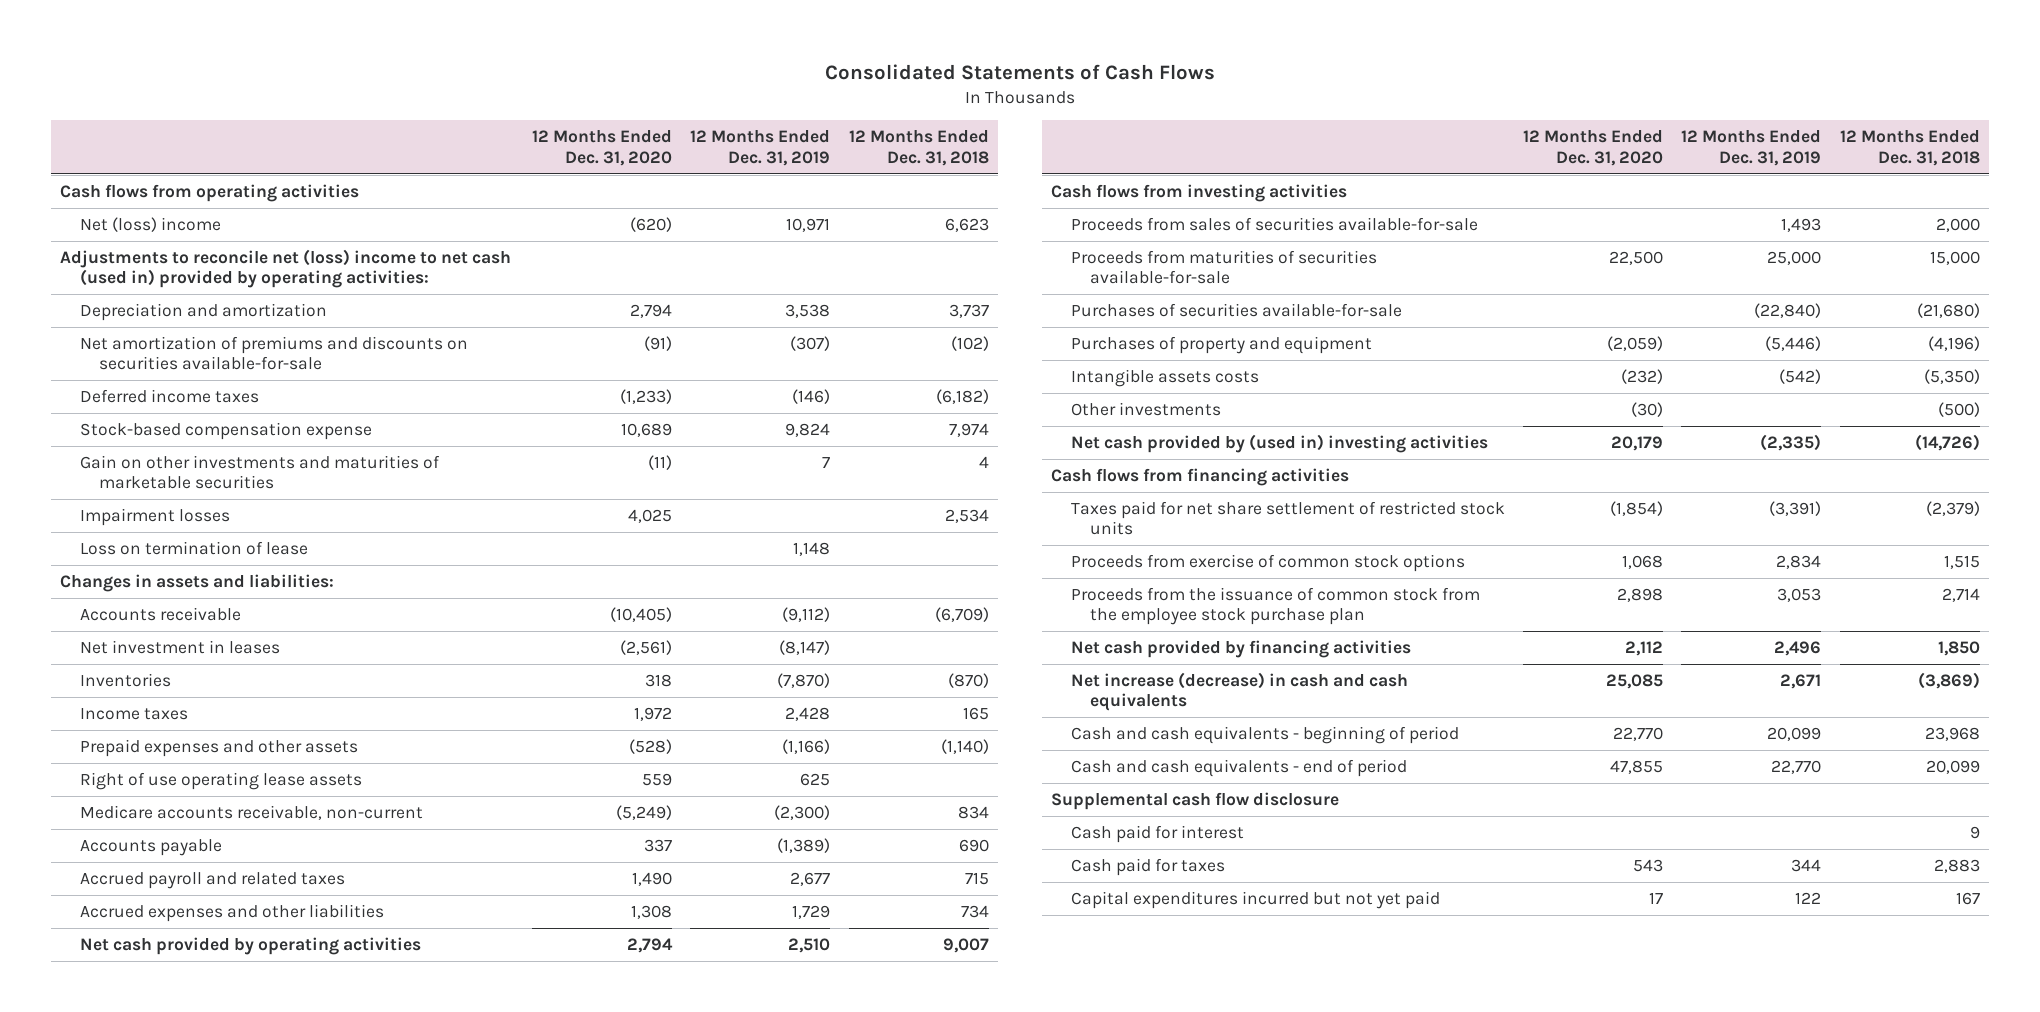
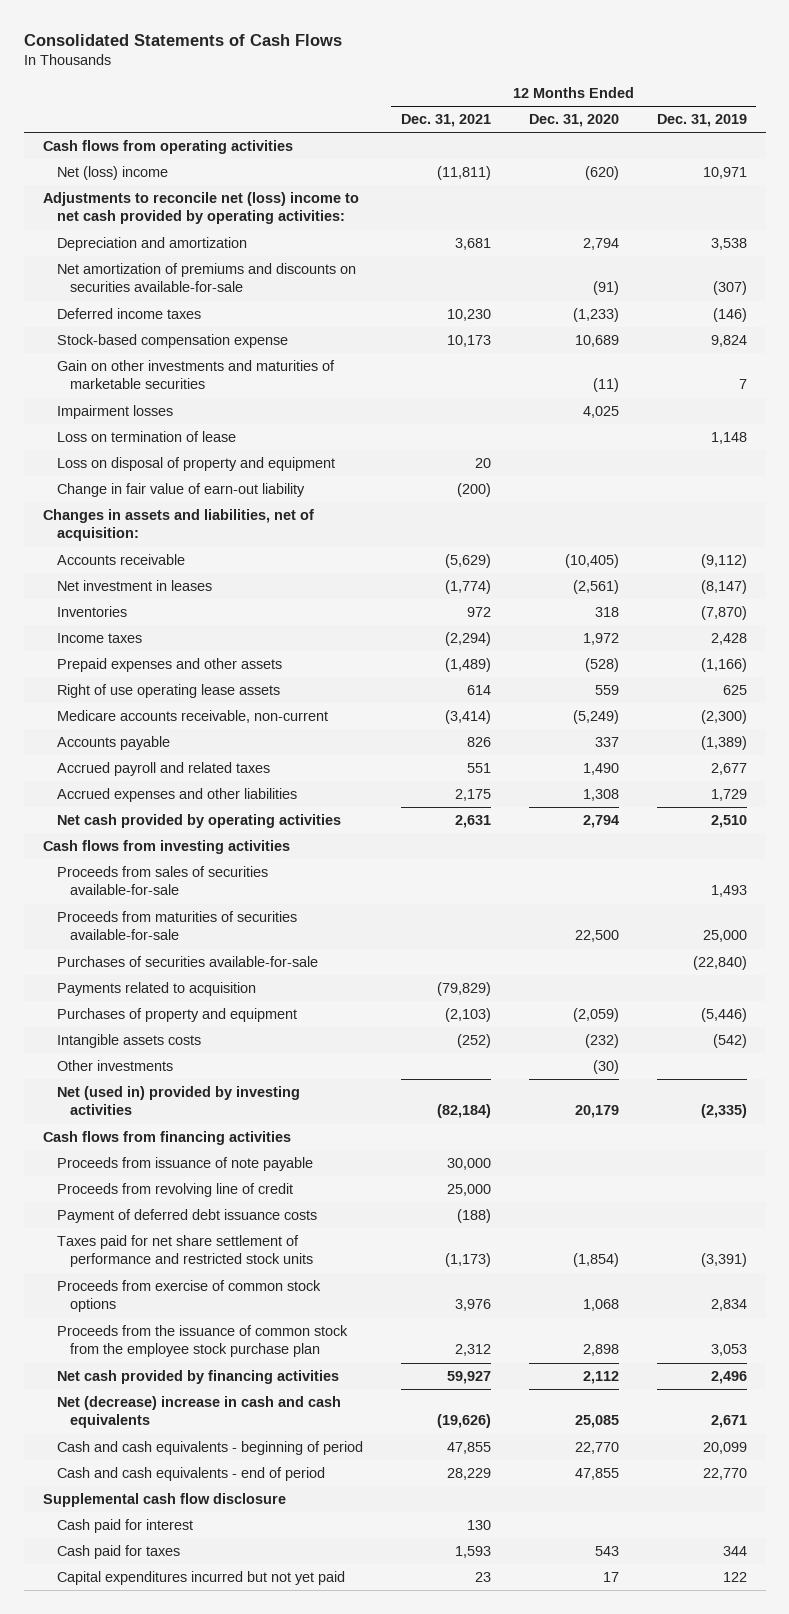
[848,130,989,166] 12 Months Ended Dec. 31, 2018 -> none
none -> [400,114,491,128] Dec. 31, 2021
[60,248,512,289] Adjustments to reconcile net (loss) income to net cash (used in) provided by operating activities: -> [42,192,359,225] Adjustments to reconcile net (loss) income to net cash provided by operating activities:
none -> [56,457,335,472] Loss on disposal of property and equipment
none -> [56,483,305,498] Change in fair value of earn-out liability
[60,573,335,592] Changes in assets and liabilities: -> [42,509,314,542] Changes in assets and liabilities, net of acquisition:
none -> [56,982,256,997] Payments related to acquisition
[1070,433,1488,453] Net cash provided by (used in) investing activities -> [56,1086,300,1116] Net (used in) provided by investing activities
none -> [56,1157,313,1172] Proceeds from issuance of note payable
none -> [56,1183,293,1198] Proceeds from revolving line of credit
none -> [56,1209,317,1224] Payment of deferred debt issuance costs
[1070,500,1505,536] Taxes paid for net share settlement of restricted stock units -> [56,1235,314,1268] Taxes paid for net share settlement of performance and restricted stock units
[1070,671,1408,712] Net increase (decrease) in cash and cash equivalents -> [56,1396,341,1429] Net (decrease) increase in cash and cash equivalents

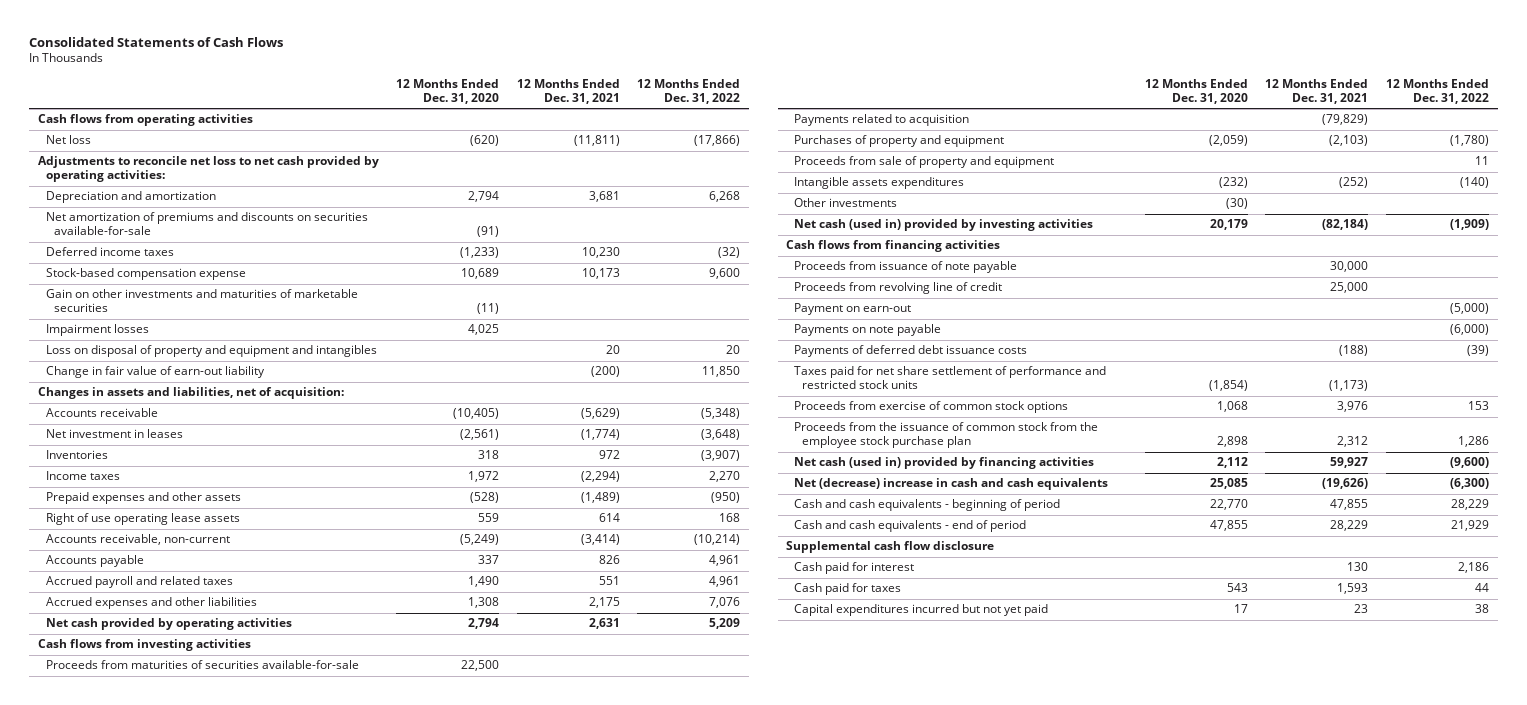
[656,114,747,128] Dec. 31, 2019 -> none
none -> [637,78,741,104] 12 Months Ended Dec. 31, 2022
[56,166,168,181] Net (loss) income -> [45,135,91,145] Net loss
[42,192,359,225] Adjustments to reconcile net (loss) income to net cash provided by operating activities: -> [37,156,379,183] Adjustments to reconcile net loss to net cash provided by operating activities:
[56,431,236,443] Loss on termination of lease -> none
[56,457,335,472] Loss on disposal of property and equipment -> [45,345,377,358] Loss on disposal of property and equipment and intangibles
[56,710,328,724] Medicare accounts receivable, non-current -> [45,534,230,546] Accounts receivable, non-current
[56,866,268,896] Proceeds from sales of securities available-for-sale -> none
[56,956,318,968] Purchases of securities available-for-sale -> none
none -> [794,156,1055,169] Proceeds from sale of property and equipment
[56,1034,201,1049] Intangible assets costs -> [794,177,965,190] Intangible assets expenditures
[56,1086,300,1116] Net (used in) provided by investing activities -> [794,219,1094,232] Net cash (used in) provided by investing activities
none -> [794,303,912,316] Payment on earn-out
none -> [794,324,942,337] Payments on note payable
[56,1209,317,1224] Payment of deferred debt issuance costs -> [794,345,1028,358] Payments of deferred debt issuance costs
[56,1370,339,1385] Net cash provided by financing activities -> [794,457,1095,470] Net cash (used in) provided by financing activities

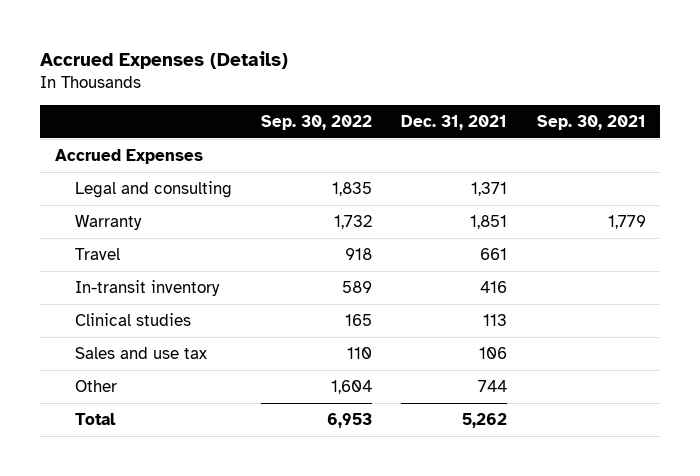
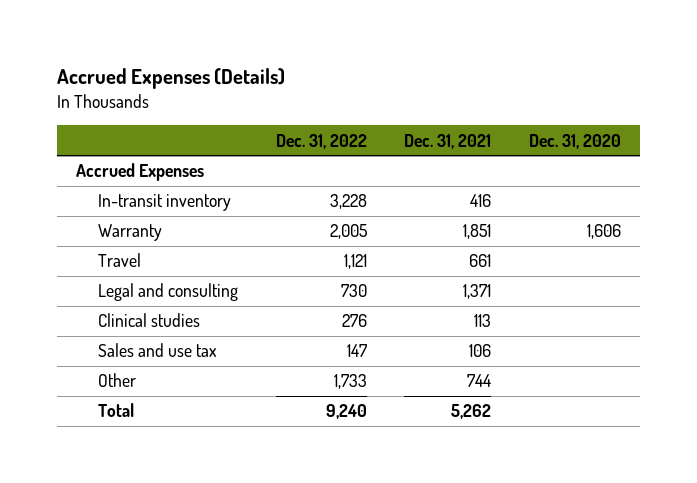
[261,114,373,130] Sep. 30, 2022 -> none
[536,114,646,130] Sep. 30, 2021 -> none
none -> [275,133,367,149] Dec. 31, 2022
none -> [529,133,622,149] Dec. 31, 2020
[75,279,221,296] In-transit inventory -> [98,194,232,212] In-transit inventory
[75,180,233,198] Legal and consulting -> [98,283,239,302] Legal and consulting

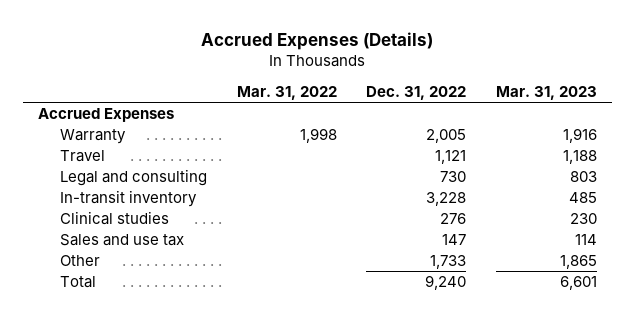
[404,133,492,149] Dec. 31, 2021 -> none
[529,133,622,149] Dec. 31, 2020 -> none
none -> [236,86,337,101] Mar. 31, 2022
none -> [496,86,598,101] Mar. 31, 2023
[98,194,232,212] In-transit inventory -> [60,190,198,208] In-transit inventory

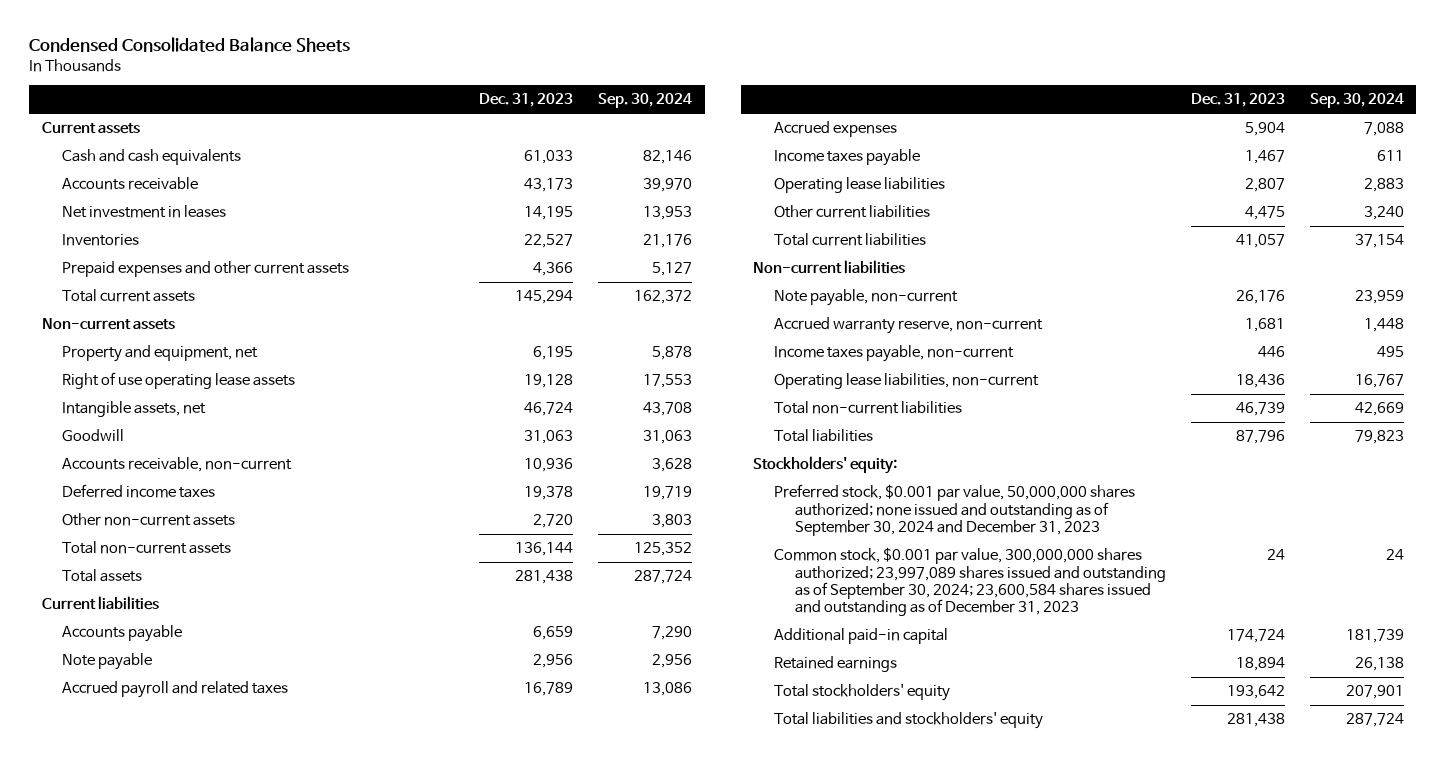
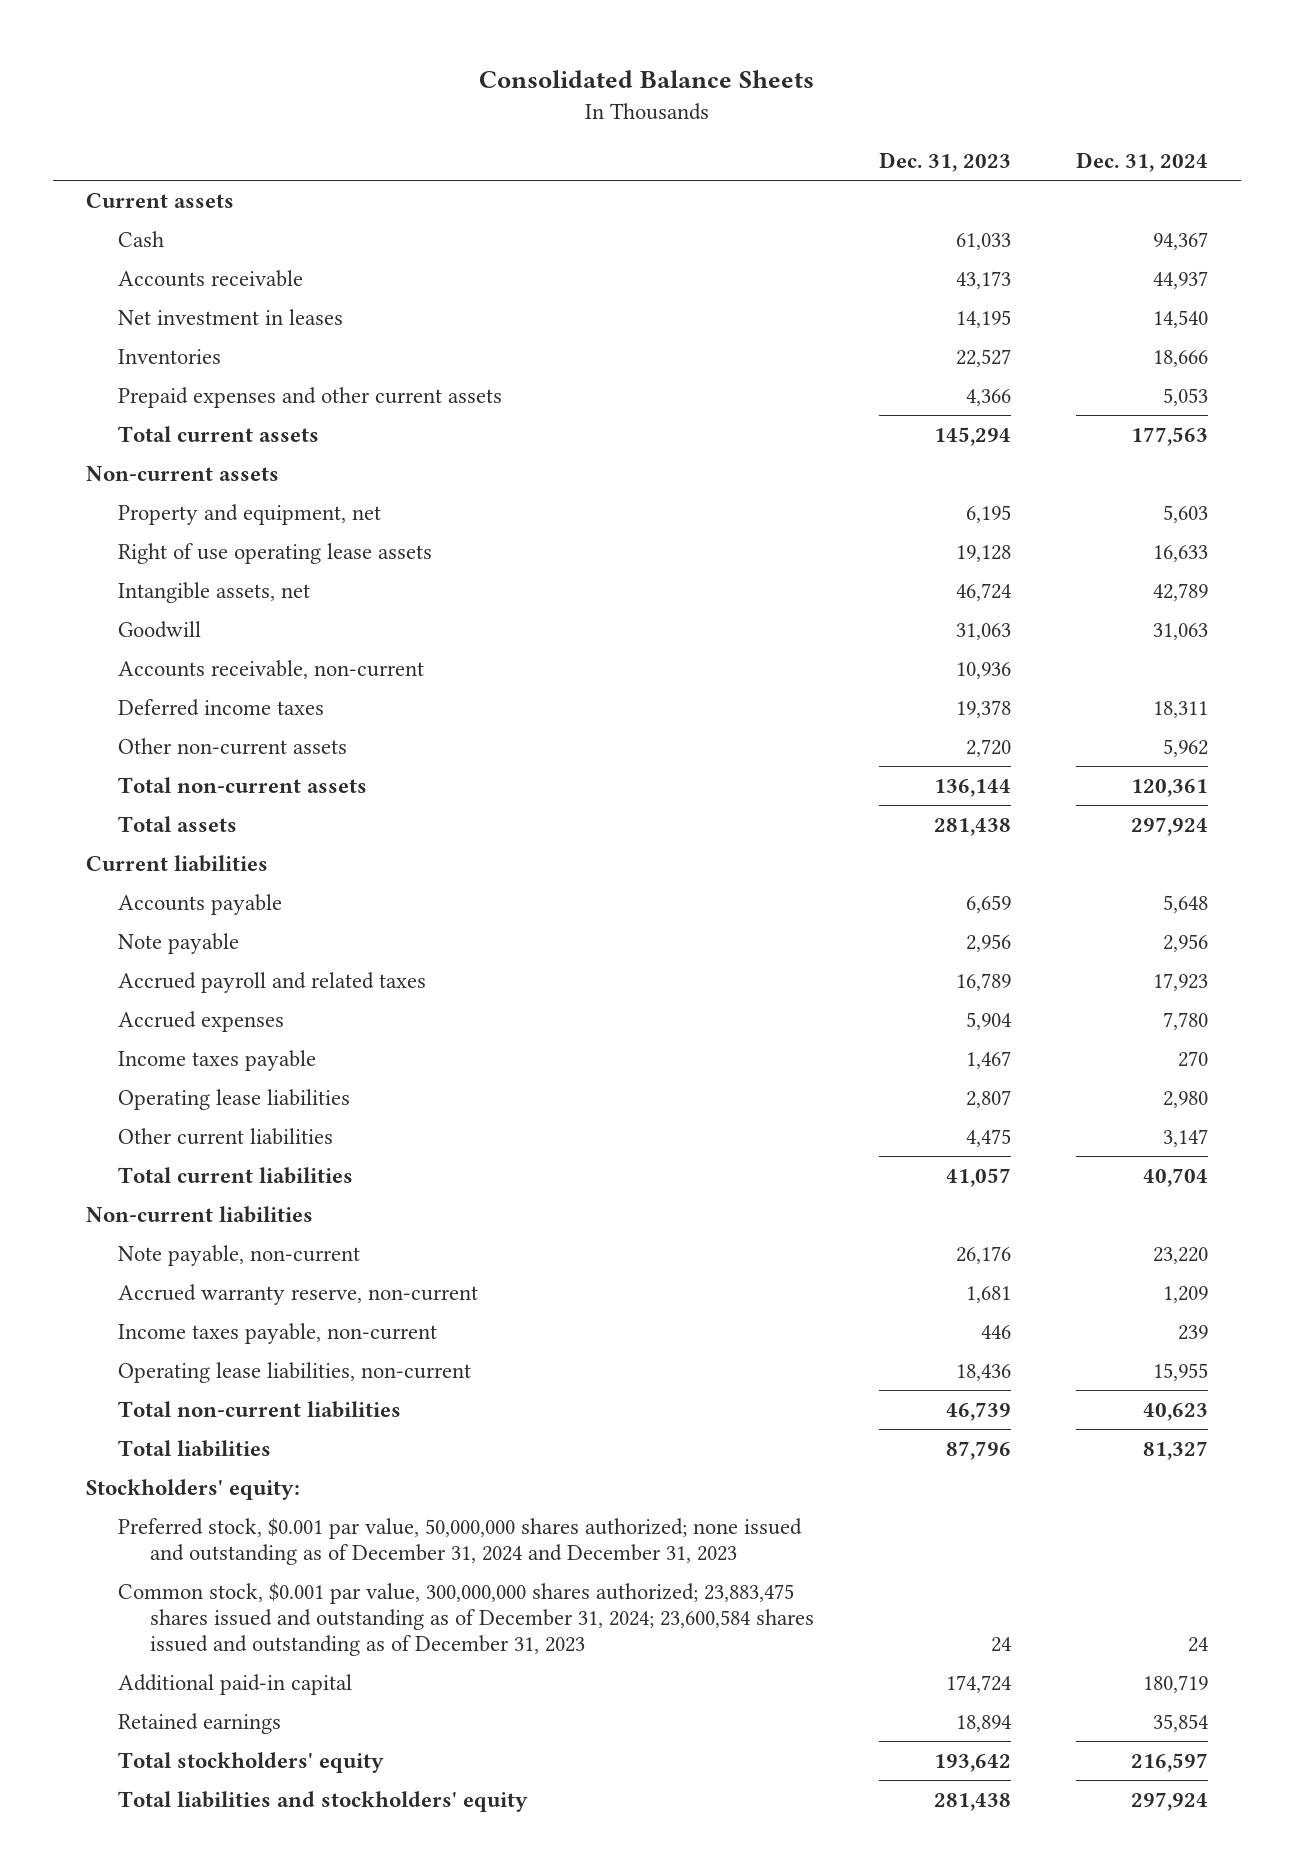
[29,37,351,53] Condensed Consolidated Balance Sheets -> [478,70,814,89] Consolidated Balance Sheets
[598,93,693,109] Sep. 30, 2024 -> none
none -> [1076,152,1209,173] Dec. 31, 2024
[62,149,242,166] Cash and cash equivalents -> [118,230,165,247] Cash
[773,484,1135,536] Preferred stock, $0.001 par value, 50,000,000 shares authorized; none issued and outstanding as of September 30, 2024 and December 31, 2023 -> [118,1517,803,1565] Preferred stock, $0.001 par value, 50,000,000 shares authorized; none issued and outstanding as of December 31, 2024 and December 31, 2023
[773,547,1166,616] Common stock, $0.001 par value, 300,000,000 shares authorized; 23,997,089 shares issued and outstanding as of September 30, 2024; 23,600,584 shares issued and outstanding as of December 31, 2023 -> [118,1582,815,1657] Common stock, $0.001 par value, 300,000,000 shares authorized; 23,883,475 shares issued and outstanding as of December 31, 2024; 23,600,584 shares issued and outstanding as of December 31, 2023

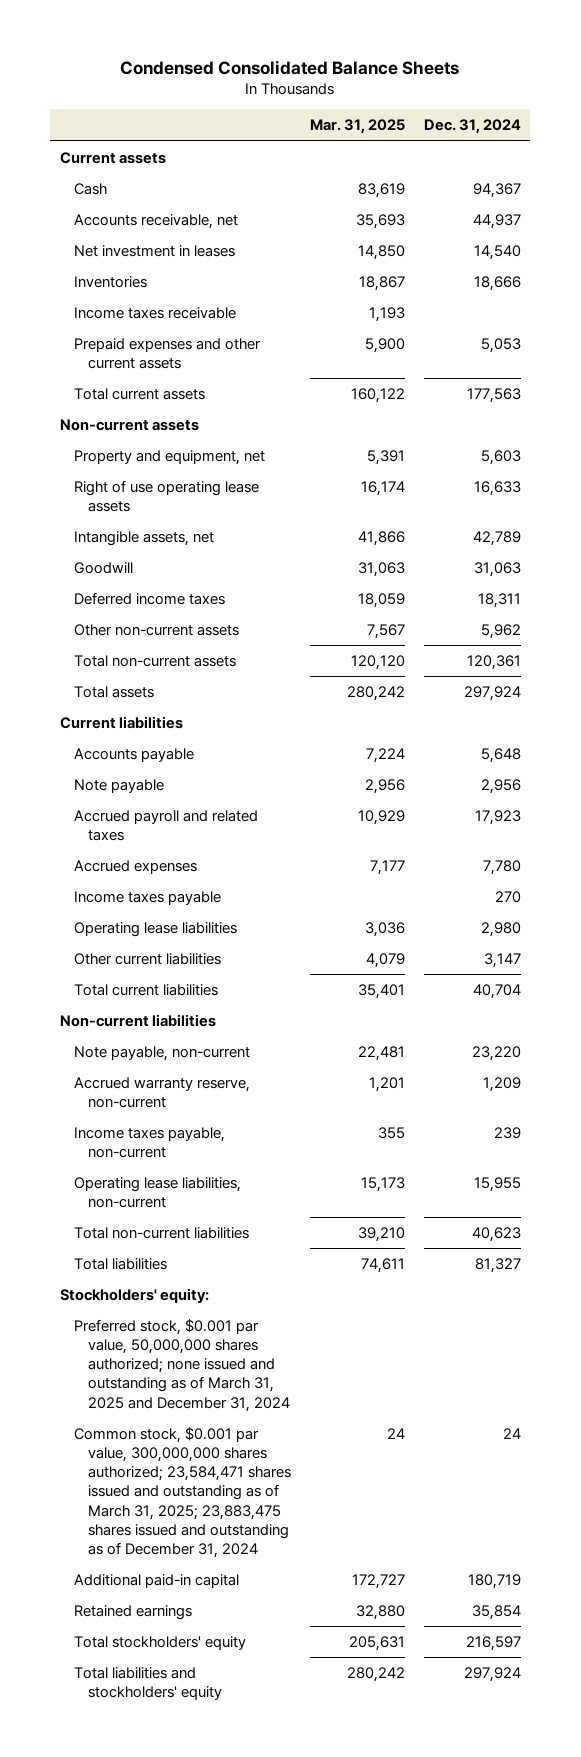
[478,70,814,89] Consolidated Balance Sheets -> [120,59,460,75] Condensed Consolidated Balance Sheets
[879,152,1012,173] Dec. 31, 2023 -> none
none -> [309,119,405,135] Mar. 31, 2025
[118,269,304,287] Accounts receivable -> [73,213,238,229] Accounts receivable, net
none -> [73,306,236,319] Income taxes receivable
[118,659,425,679] Accounts receivable, non-current -> none
[118,1517,803,1565] Preferred stock, $0.001 par value, 50,000,000 shares authorized; none issued and outstanding as of December 31, 2024 and December 31, 2023 -> [73,1318,290,1412] Preferred stock, $0.001 par value, 50,000,000 shares authorized; none issued and outstanding as of March 31, 2025 and December 31, 2024
[118,1582,815,1657] Common stock, $0.001 par value, 300,000,000 shares authorized; 23,883,475 shares issued and outstanding as of December 31, 2024; 23,600,584 shares issued and outstanding as of December 31, 2023 -> [73,1426,291,1558] Common stock, $0.001 par value, 300,000,000 shares authorized; 23,584,471 shares issued and outstanding as of March 31, 2025; 23,883,475 shares issued and outstanding as of December 31, 2024

